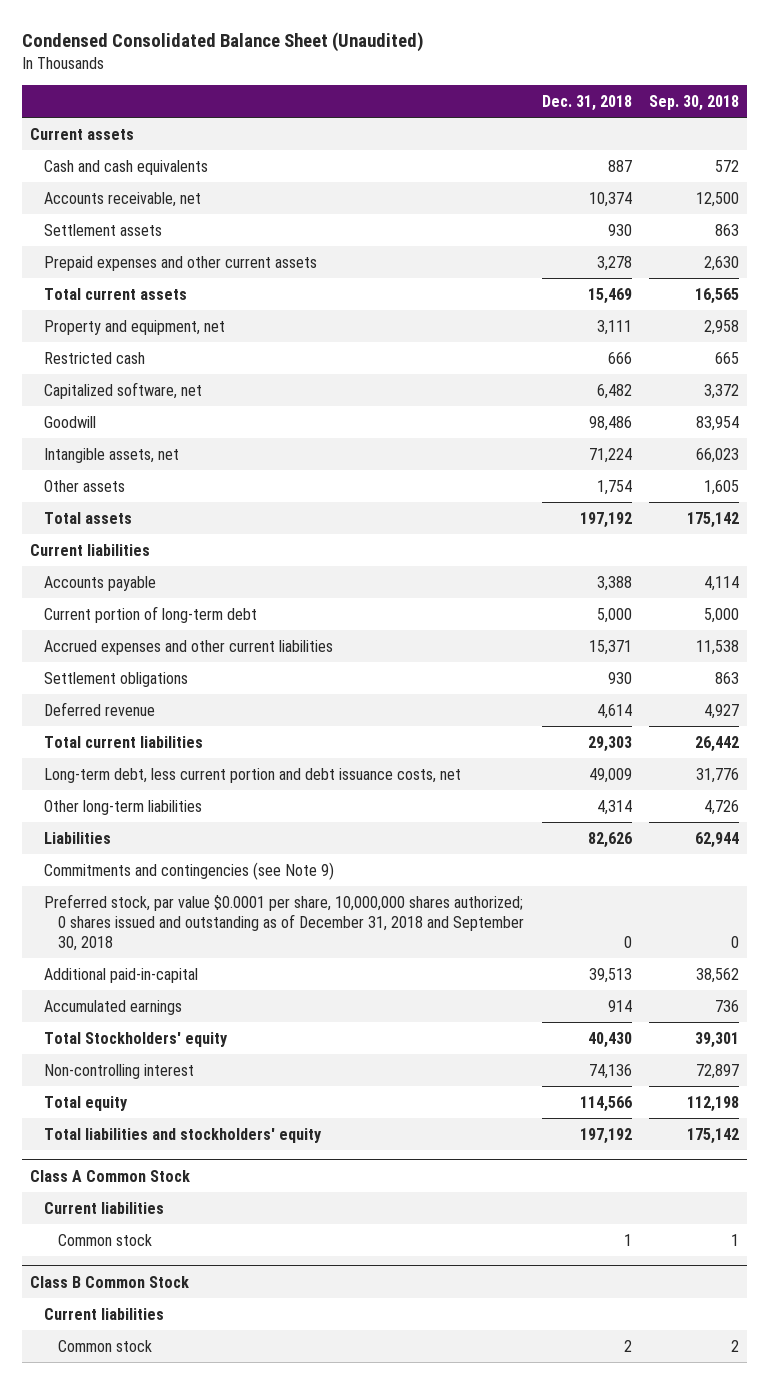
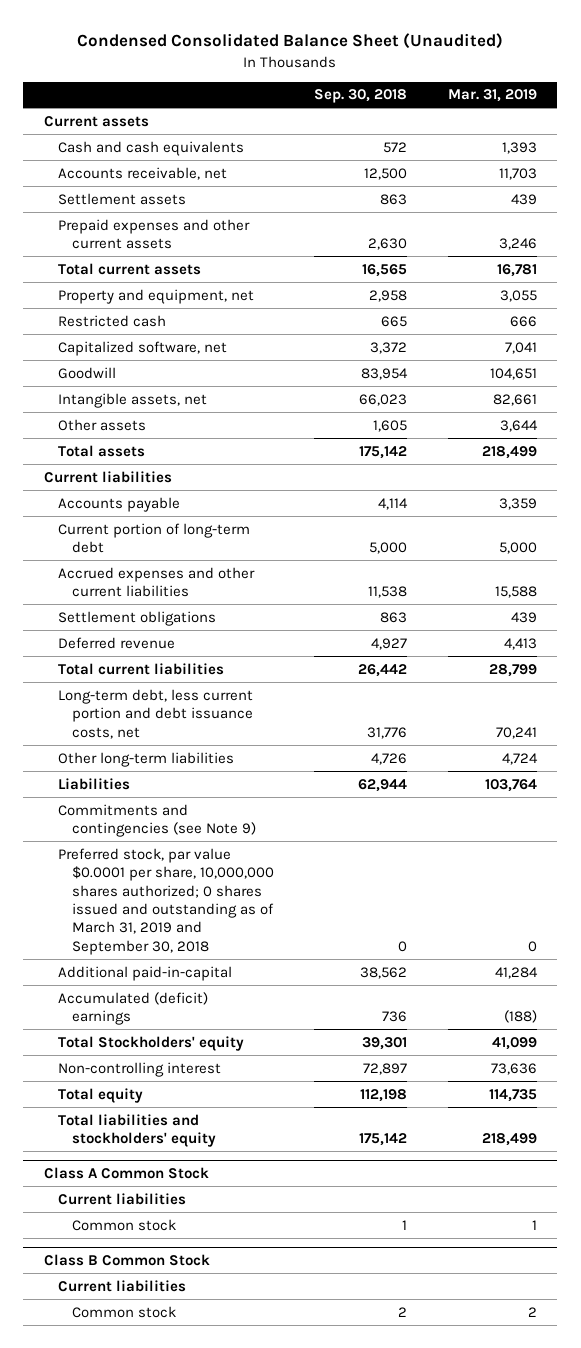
[541,94,632,111] Dec. 31, 2018 -> none
none -> [447,89,537,103] Mar. 31, 2019
[44,894,525,951] Preferred stock, par value $0.0001 per share, 10,000,000 shares authorized; 0 shares issued and outstanding as of December 31, 2018 and September 30, 2018 -> [57,847,274,955] Preferred stock, par value $0.0001 per share, 10,000,000 shares authorized; 0 shares issued and outstanding as of March 31, 2019 and September 30, 2018
[44,1000,183,1016] Accumulated earnings -> [57,991,208,1026] Accumulated (deficit) earnings

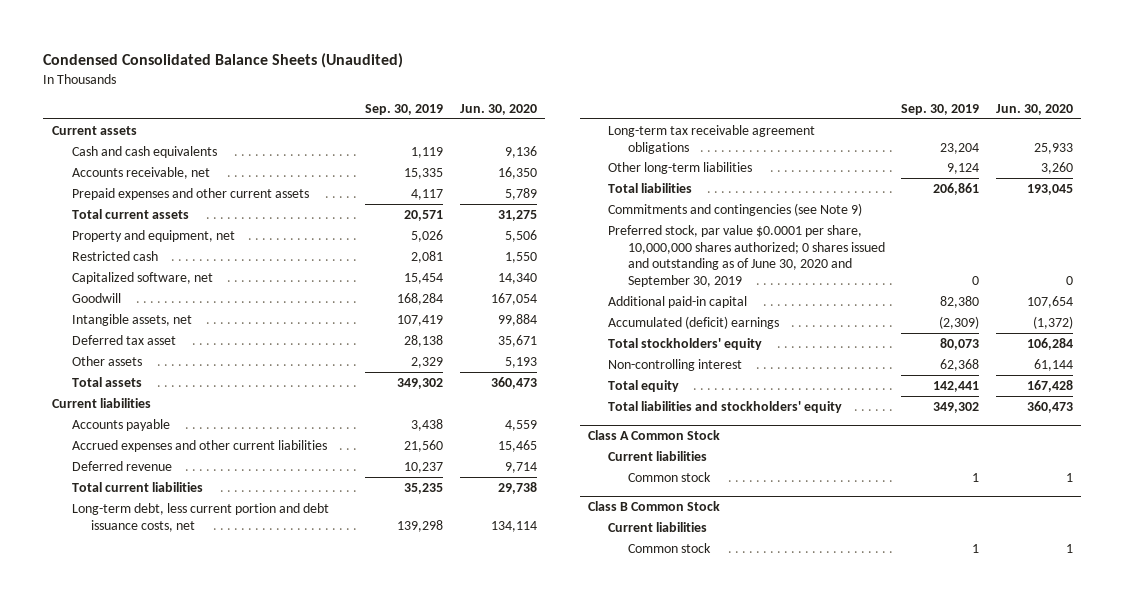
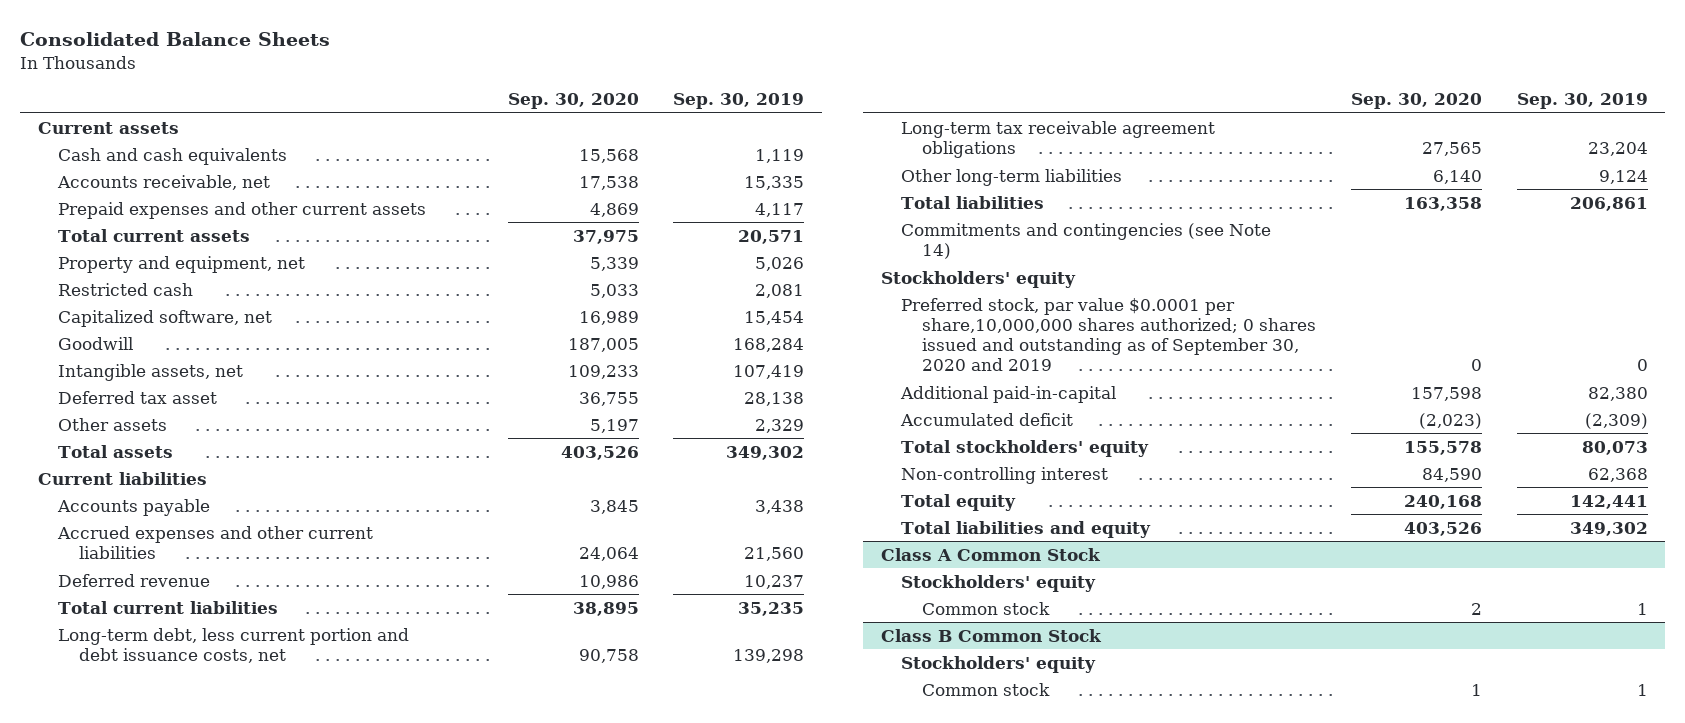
[43,53,404,69] Condensed Consolidated Balance Sheets (Unaudited) -> [20,32,331,47] Consolidated Balance Sheets
[459,104,537,116] Jun. 30, 2020 -> none
none -> [507,93,639,110] Sep. 30, 2020
[608,202,863,216] Commitments and contingencies (see Note 9) -> [901,222,1272,259] Commitments and contingencies (see Note 14)
none -> [880,270,1076,288] Stockholders' equity
[608,224,885,288] Preferred stock, par value $0.0001 per share, 10,000,000 shares authorized; 0 shares issued and outstanding as of June 30, 2020 and September 30, 2019 -> [901,297,1316,372] Preferred stock, par value $0.0001 per share,10,000,000 shares authorized; 0 shares issued and outstanding as of September 30, 2020 and 2019
[608,295,748,308] Additional paid-in capital -> [900,385,1117,403] Additional paid-in-capital
[608,315,780,329] Accumulated (deficit) earnings -> [900,412,1074,426] Accumulated deficit
[608,400,843,413] Total liabilities and stockholders' equity -> [901,520,1152,538] Total liabilities and equity
[608,450,708,461] Current liabilities -> none
none -> [901,574,1097,592] Stockholders' equity
[608,521,708,532] Current liabilities -> none
none -> [901,655,1097,673] Stockholders' equity

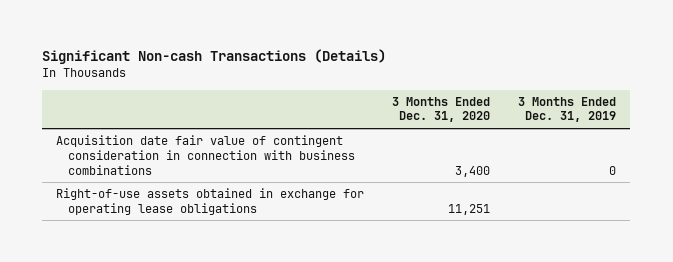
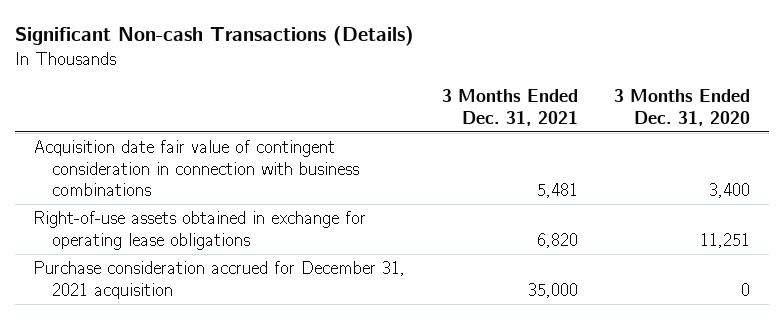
[518,96,617,123] 3 Months Ended Dec. 31, 2019 -> none
none -> [441,89,578,126] 3 Months Ended Dec. 31, 2021
none -> [32,261,405,299] Purchase consideration accrued for December 31, 2021 acquisition

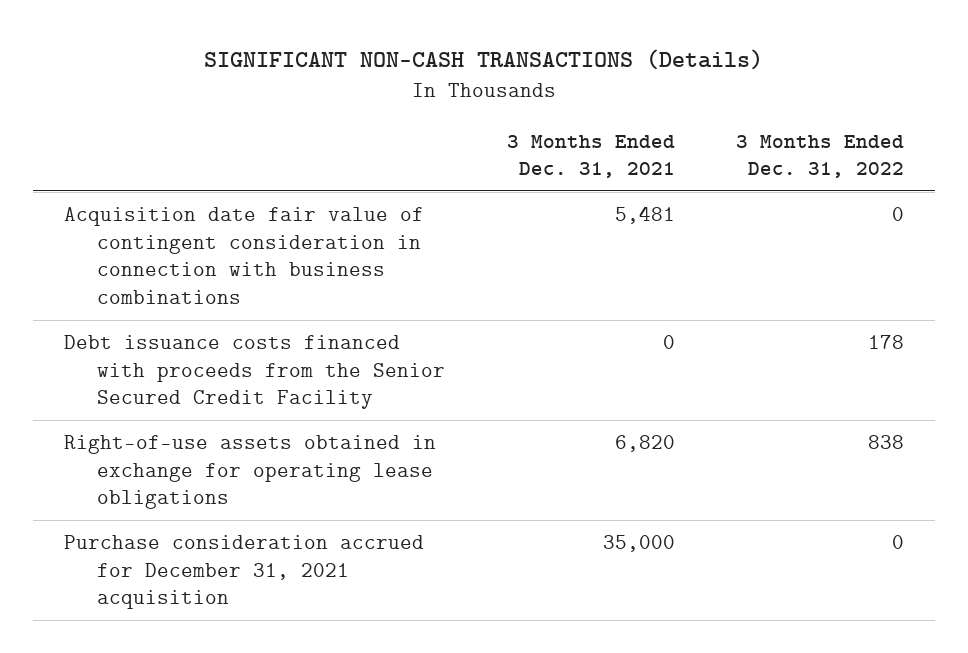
[14,26,414,47] Significant Non-cash Transactions (Details) -> [203,49,763,71] SIGNIFICANT NON-CASH TRANSACTIONS (Details)
[614,89,751,126] 3 Months Ended Dec. 31, 2020 -> none
none -> [735,134,904,179] 3 Months Ended Dec. 31, 2022
none -> [64,334,446,410] Debt issuance costs financed with proceeds from the Senior Secured Credit Facility

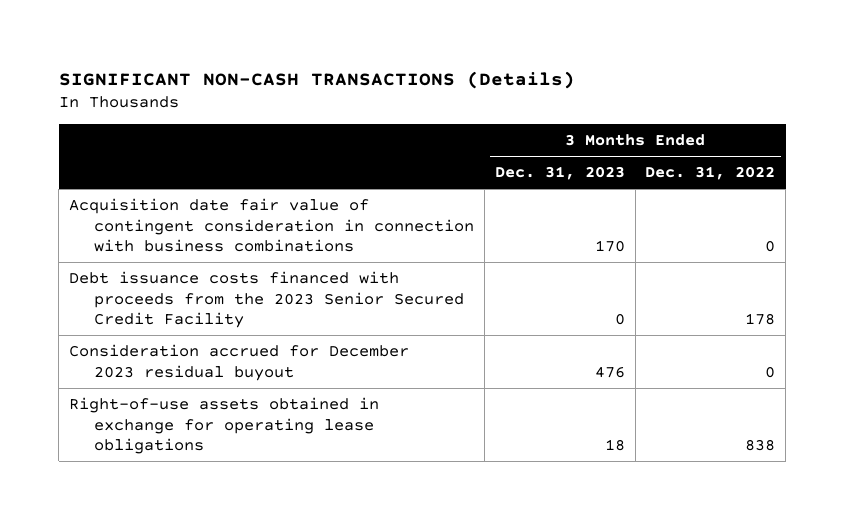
[506,134,675,179] 3 Months Ended Dec. 31, 2021 -> none
none -> [494,165,625,180] Dec. 31, 2023
[64,334,446,410] Debt issuance costs financed with proceeds from the Senior Secured Credit Facility -> [68,270,465,329] Debt issuance costs financed with proceeds from the 2023 Senior Secured Credit Facility
none -> [68,343,409,381] Consideration accrued for December 2023 residual buyout
[64,534,425,610] Purchase consideration accrued for December 31, 2021 acquisition -> none

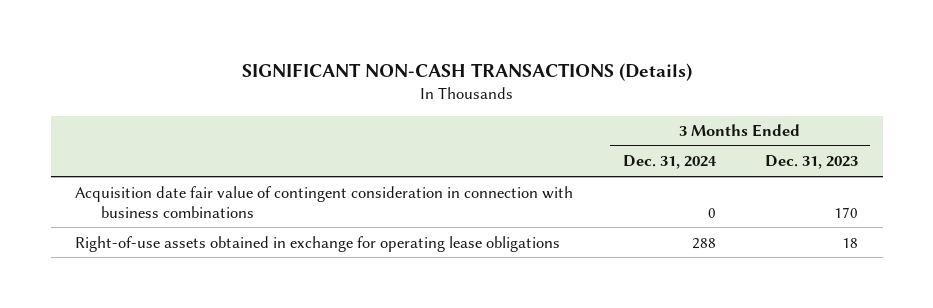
[645,165,776,180] Dec. 31, 2022 -> none
none -> [622,155,717,170] Dec. 31, 2024
[68,270,465,329] Debt issuance costs financed with proceeds from the 2023 Senior Secured Credit Facility -> none
[68,343,409,381] Consideration accrued for December 2023 residual buyout -> none

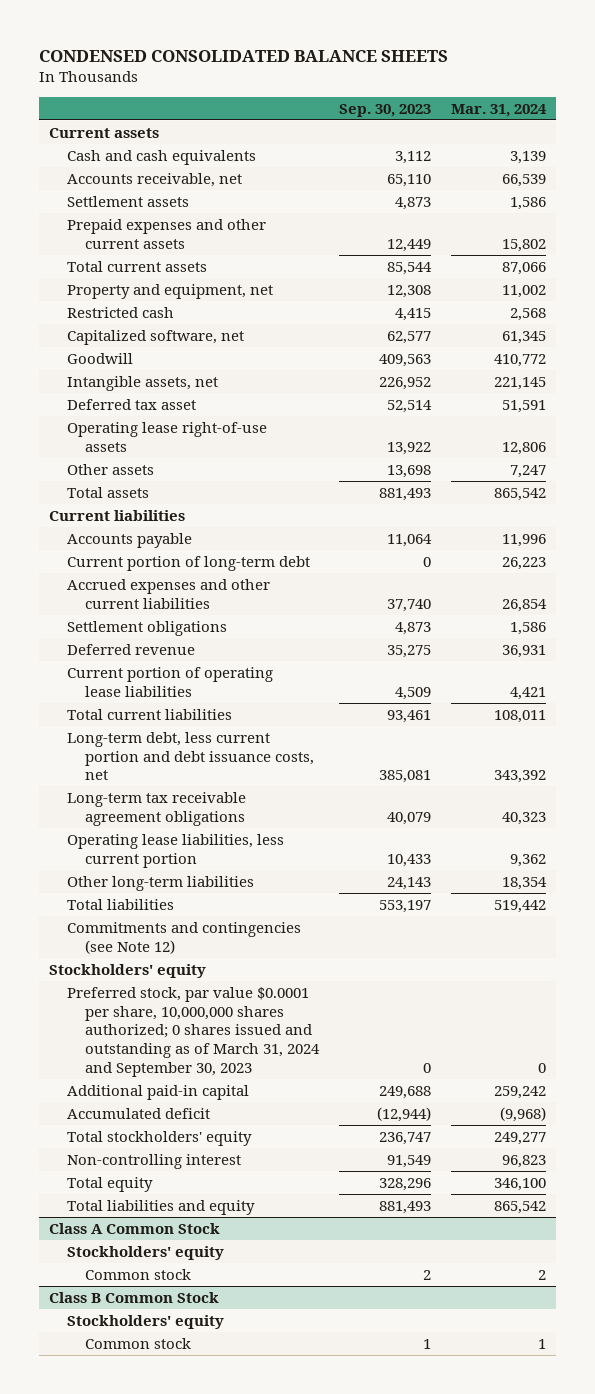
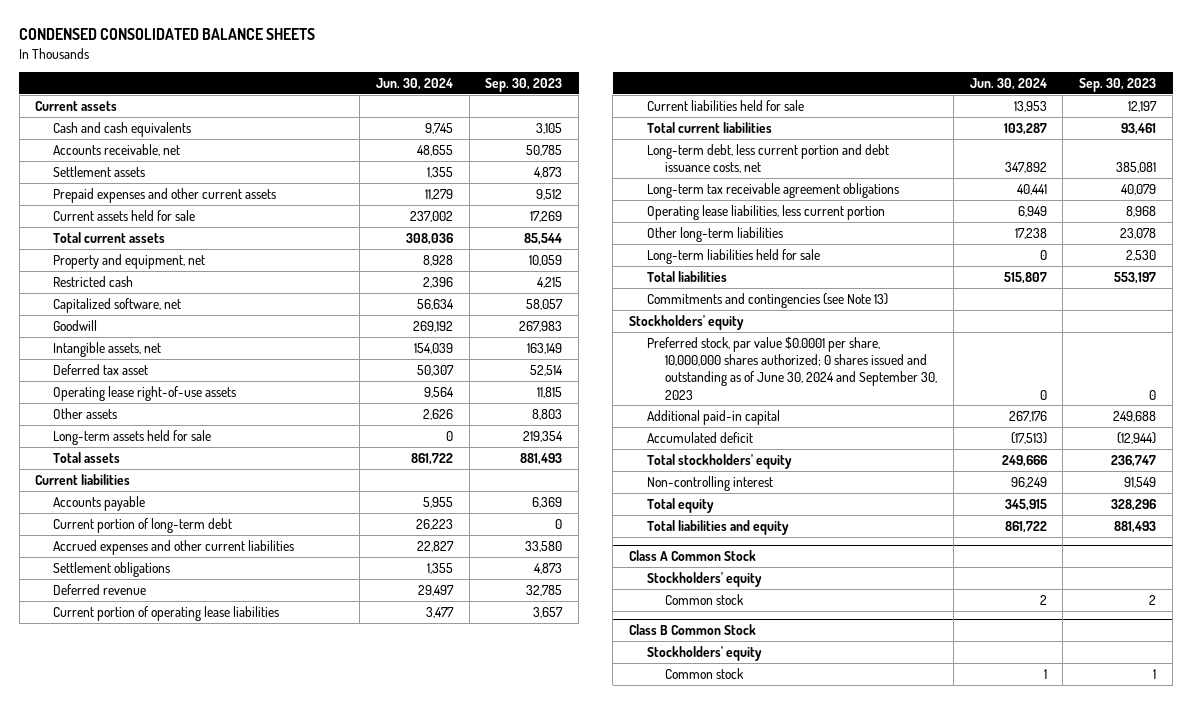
[451,103,548,117] Mar. 31, 2024 -> none
none -> [375,78,453,91] Jun. 30, 2024
[395,150,432,164] 3,112 -> [536,122,563,134] 3,105
[387,173,432,187] 65,110 -> [526,144,563,156] 50,785
[387,238,432,252] 12,449 -> [536,188,563,200] 9,512
none -> [53,209,196,221] Current assets held for sale
[387,284,432,298] 12,308 -> [529,254,563,266] 10,059
[395,307,432,321] 4,415 -> [537,276,563,288] 4,215
[387,330,432,344] 62,577 -> [526,298,564,310] 58,057
[379,353,432,367] 409,563 -> [519,320,563,332] 267,983
[379,376,432,390] 226,952 -> [527,342,563,354] 163,149
[387,441,432,455] 13,922 -> [537,386,563,398] 11,815
[387,464,432,478] 13,698 -> [532,408,563,420] 8,803
none -> [53,429,212,445] Long-term assets held for sale
[387,533,433,547] 11,064 -> [532,496,563,508] 6,369
[387,598,432,612] 37,740 -> [525,540,563,552] 33,580
[387,644,432,658] 35,275 -> [526,584,563,596] 32,785
[395,686,432,700] 4,509 -> [533,606,564,618] 3,657
none -> [647,99,805,111] Current liabilities held for sale
[387,853,432,867] 10,433 -> [1126,205,1157,217] 8,968
[387,876,432,890] 24,143 -> [1120,227,1157,239] 23,078
none -> [647,248,821,264] Long-term liabilities held for sale
[67,921,302,954] Commitments and contingencies (see Note 12) -> [647,292,889,308] Commitments and contingencies (see Note 13)
[67,986,321,1077] Preferred stock, par value $0.0001 per share, 10,000,000 shares authorized; 0 shares issued and outstanding as of March 31, 2024 and September 30, 2023 -> [647,336,937,400] Preferred stock, par value $0.0001 per share, 10,000,000 shares authorized; 0 shares issued and outstanding as of June 30, 2024 and September 30, 2023

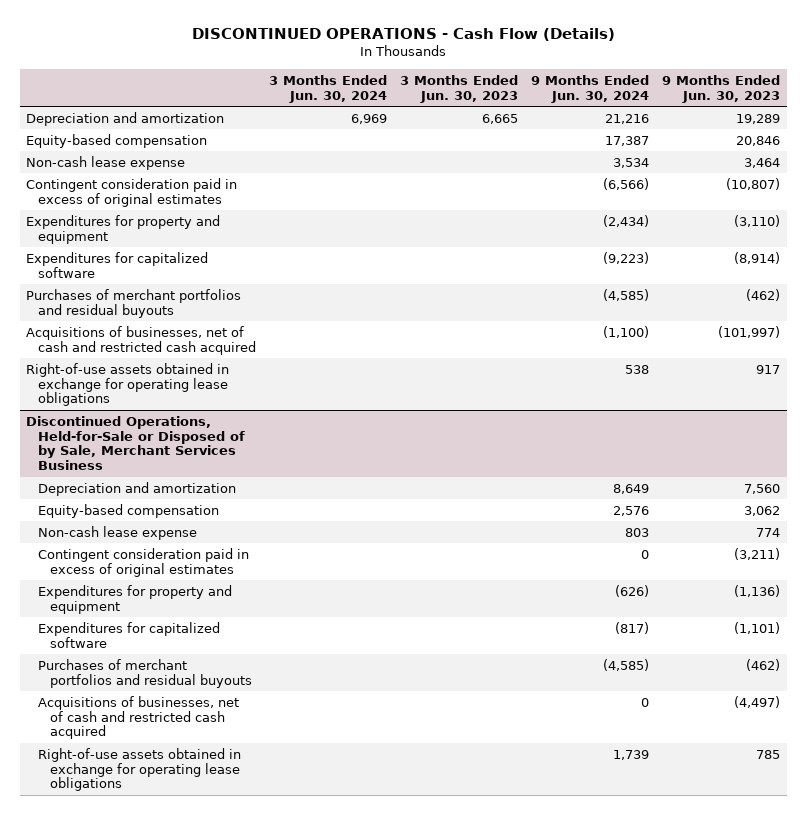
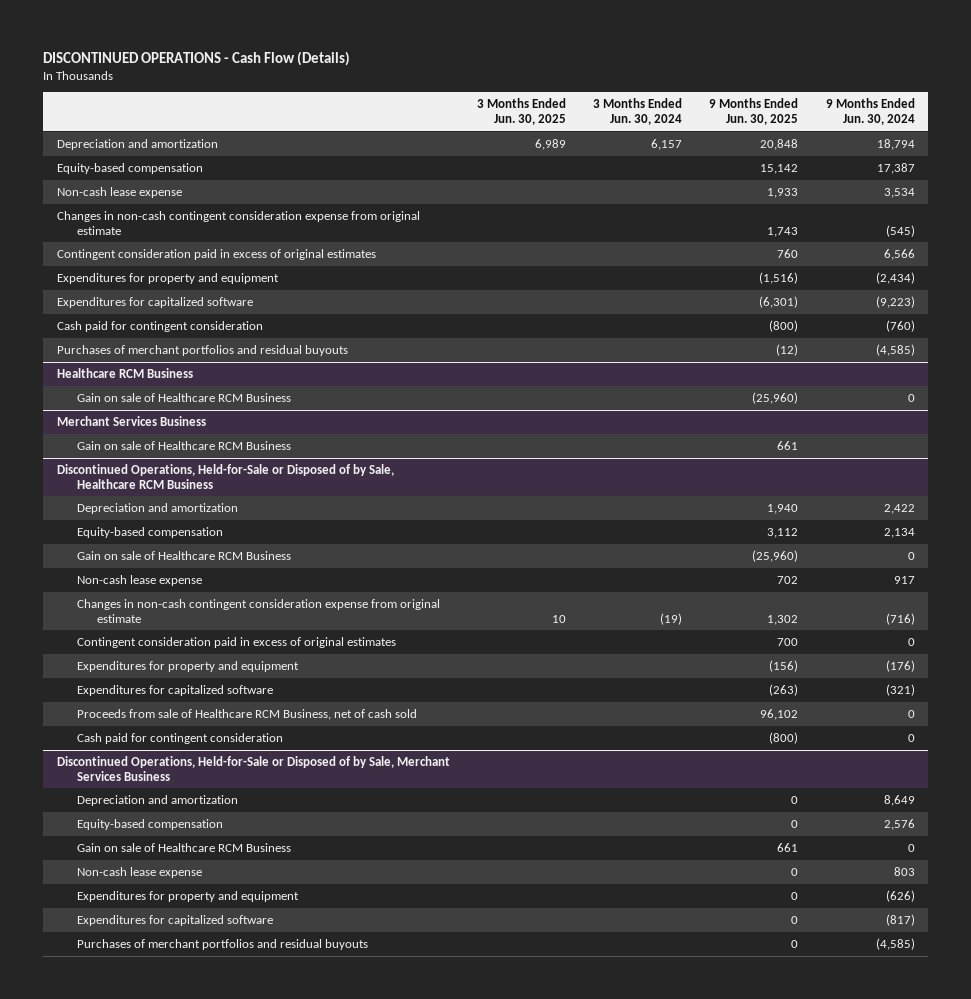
[400,74,519,103] 3 Months Ended Jun. 30, 2023 -> none
[662,74,781,103] 9 Months Ended Jun. 30, 2023 -> none
none -> [476,98,566,125] 3 Months Ended Jun. 30, 2025
none -> [709,98,799,125] 9 Months Ended Jun. 30, 2025
[351,113,388,124] 6,969 -> [651,138,683,150] 6,157
[605,113,650,124] 21,216 -> [876,138,915,150] 18,794
none -> [56,210,420,235] Changes in non-cash contingent consideration expense from original estimate
[603,177,650,190] (6,566) -> [883,248,915,260] 6,566
none -> [56,320,263,332] Cash paid for contingent consideration
[26,325,257,355] Acquisitions of businesses, net of cash and restricted cash acquired -> none
[26,362,230,407] Right-of-use assets obtained in exchange for operating lease obligations -> none
none -> [56,367,193,378] Healthcare RCM Business
none -> [76,392,291,402] Gain on sale of Healthcare RCM Business
none -> [56,415,206,426] Merchant Services Business
none -> [76,440,291,450] Gain on sale of Healthcare RCM Business
none -> [56,463,394,489] Discontinued Operations, Held-for-Sale or Disposed of by Sale, Healthcare RCM Business
none -> [76,502,238,514] Depreciation and amortization
none -> [76,526,223,538] Equity-based compensation
none -> [76,550,291,560] Gain on sale of Healthcare RCM Business
none -> [76,574,202,586] Non-cash lease expense
none -> [76,598,440,623] Changes in non-cash contingent consideration expense from original estimate
none -> [76,636,396,648] Contingent consideration paid in excess of original estimates
none -> [76,660,299,672] Expenditures for property and equipment
none -> [76,684,273,696] Expenditures for capitalized software
none -> [76,708,417,720] Proceeds from sale of Healthcare RCM Business, net of cash sold
none -> [76,732,283,744] Cash paid for contingent consideration
none -> [76,842,291,852] Gain on sale of Healthcare RCM Business
[38,547,250,577] Contingent consideration paid in excess of original estimates -> none
[38,695,240,740] Acquisitions of businesses, net of cash and restricted cash acquired -> none
[38,747,242,792] Right-of-use assets obtained in exchange for operating lease obligations -> none

